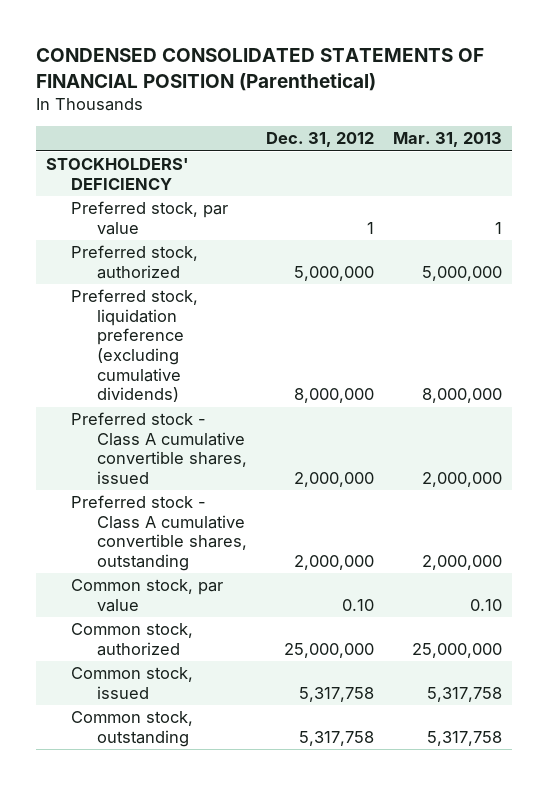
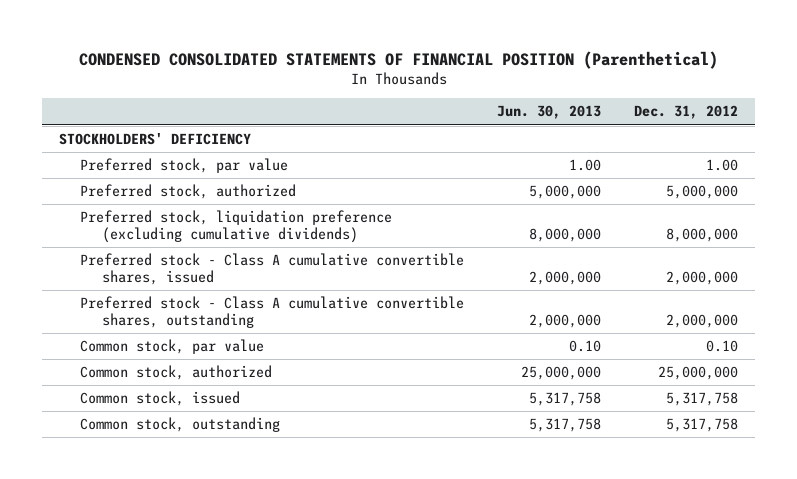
[393,132,503,148] Mar. 31, 2013 -> none
none -> [497,105,602,120] Jun. 30, 2013
[367,221,375,234] 1 -> [706,159,739,172] 1.00

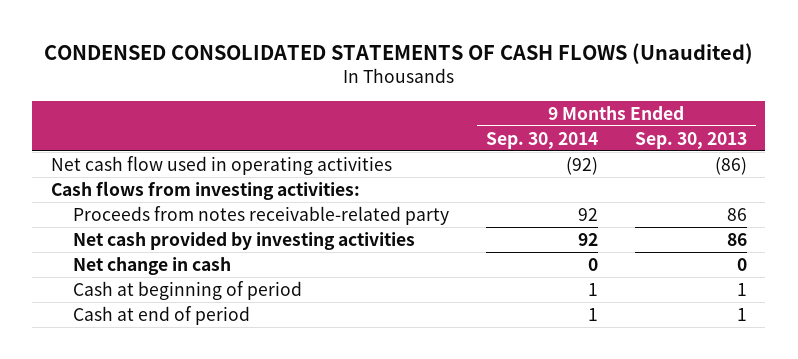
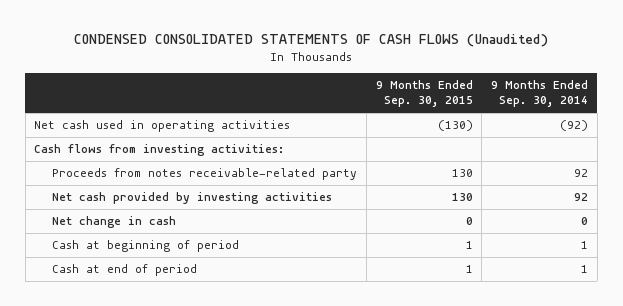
[634,131,747,149] Sep. 30, 2013 -> none
none -> [375,79,473,108] 9 Months Ended Sep. 30, 2015
[50,155,392,175] Net cash flow used in operating activities -> [34,120,291,133] Net cash used in operating activities

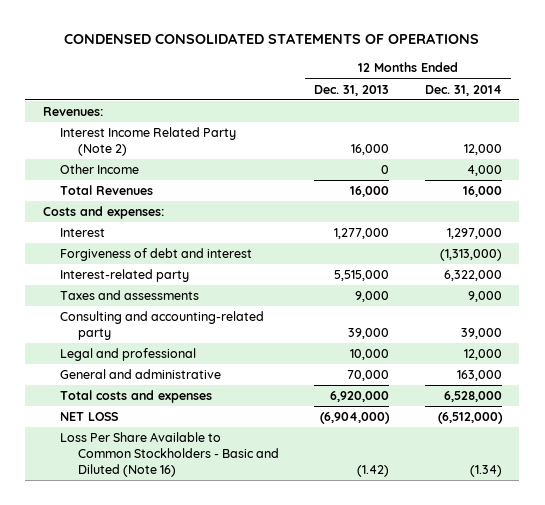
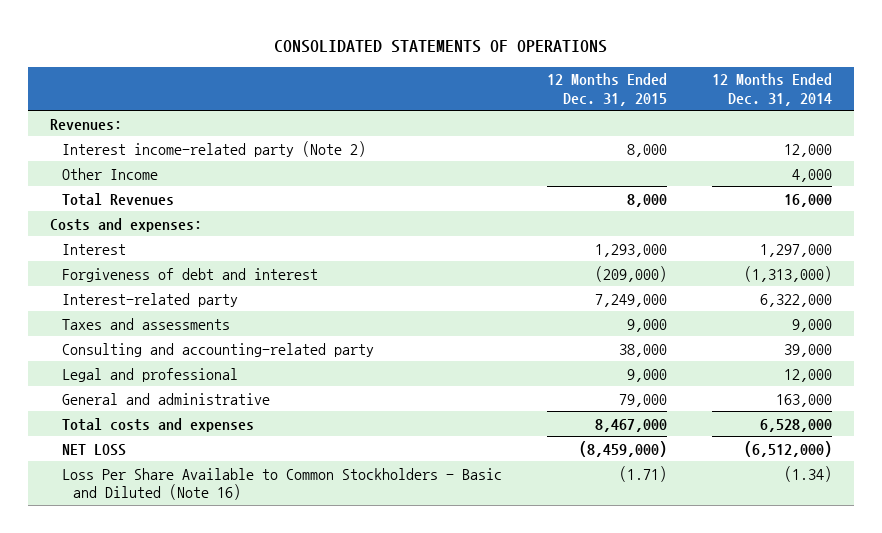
[64,33,480,45] CONDENSED CONSOLIDATED STATEMENTS OF OPERATIONS -> [273,40,607,54] CONSOLIDATED STATEMENTS OF OPERATIONS
[314,84,390,96] Dec. 31, 2013 -> none
none -> [546,73,667,106] 12 Months Ended Dec. 31, 2015
[60,127,237,157] Interest Income Related Party (Note 2) -> [61,140,366,157] Interest income-related party (Note 2)

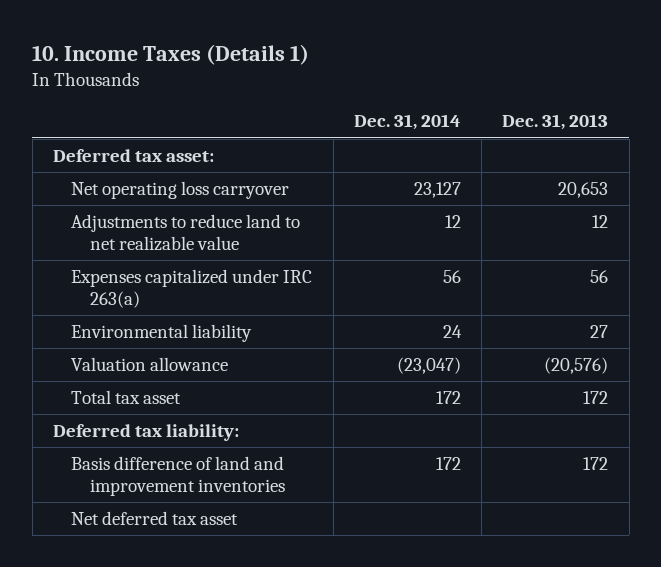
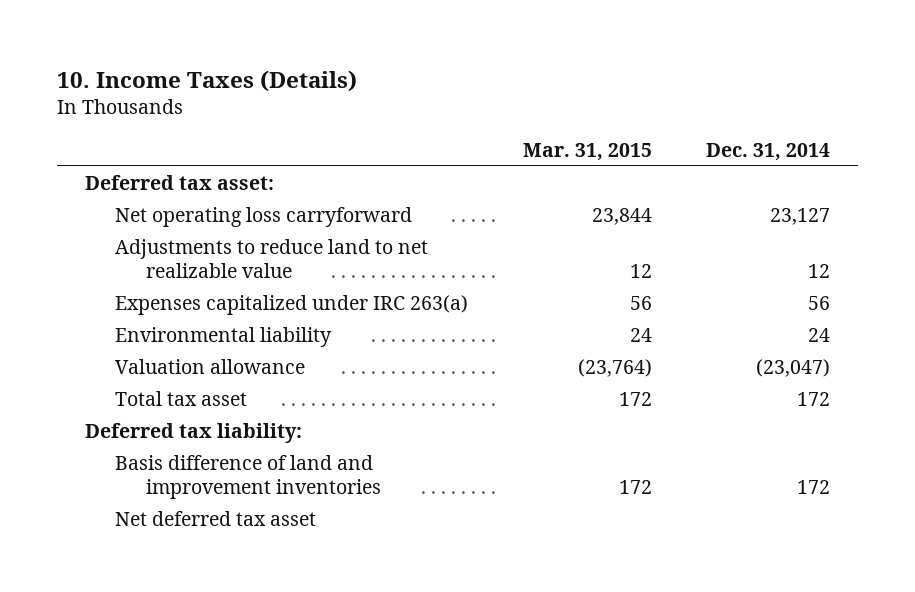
[32,43,310,65] 10. Income Taxes (Details 1) -> [57,69,358,92] 10. Income Taxes (Details)
[502,114,609,131] Dec. 31, 2013 -> none
none -> [522,142,652,161] Mar. 31, 2015
[71,181,290,200] Net operating loss carryover -> [115,206,413,227] Net operating loss carryforward

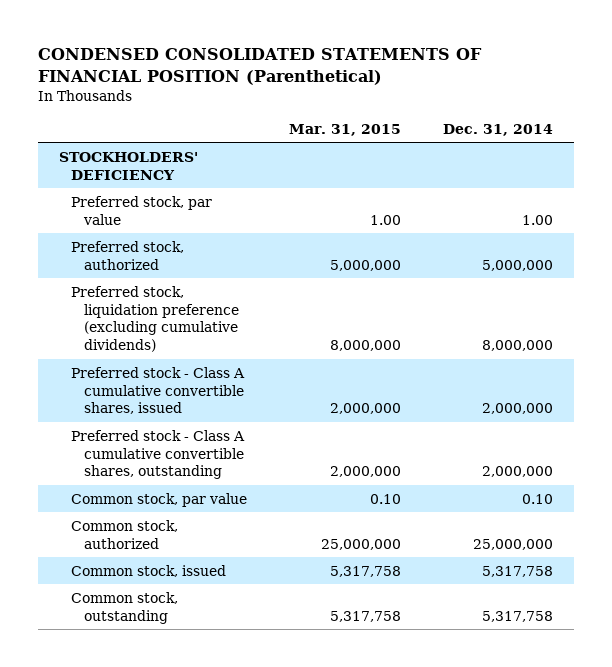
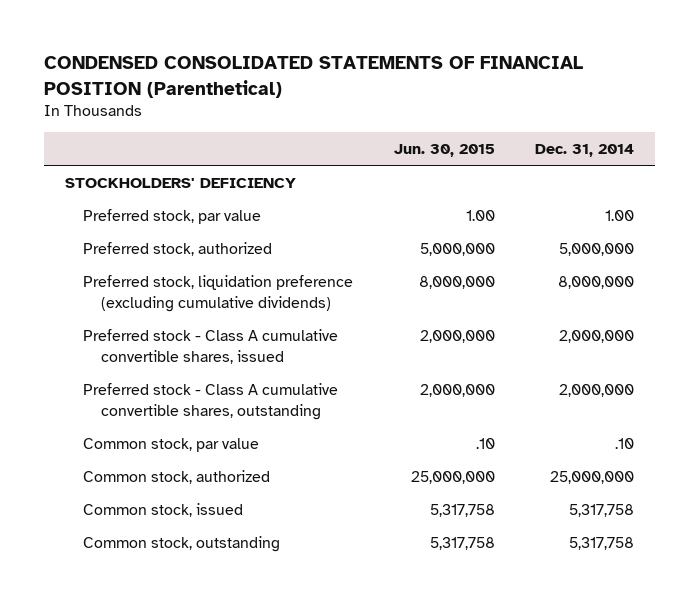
[289,123,402,136] Mar. 31, 2015 -> none
none -> [393,144,495,158] Jun. 30, 2015
[521,493,553,504] 0.10 -> [615,437,635,449] .10

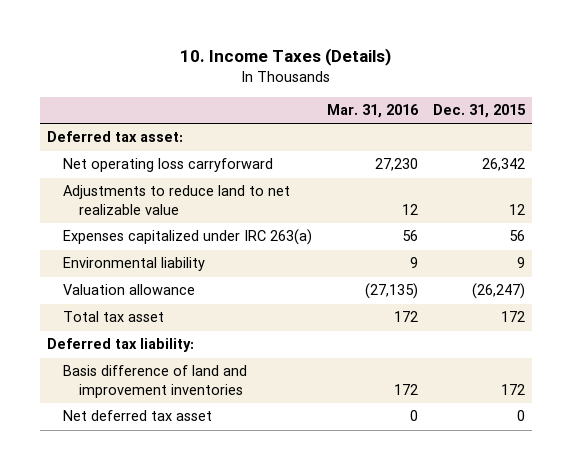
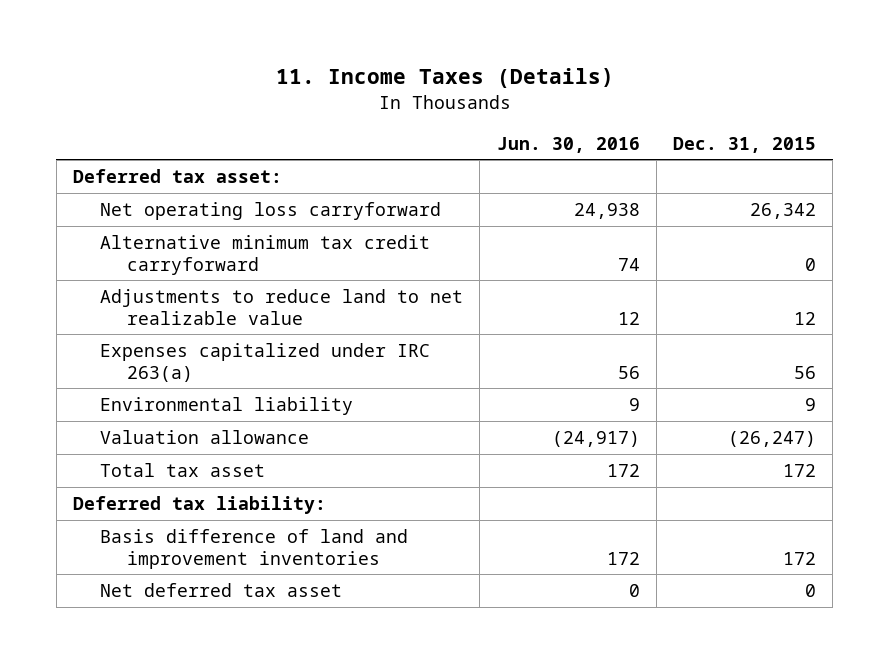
[179,48,391,67] 10. Income Taxes (Details) -> [275,68,614,89] 11. Income Taxes (Details)
[326,104,419,119] Mar. 31, 2016 -> none
none -> [496,136,640,153] Jun. 30, 2016
none -> [100,234,431,275] Alternative minimum tax credit carryforward

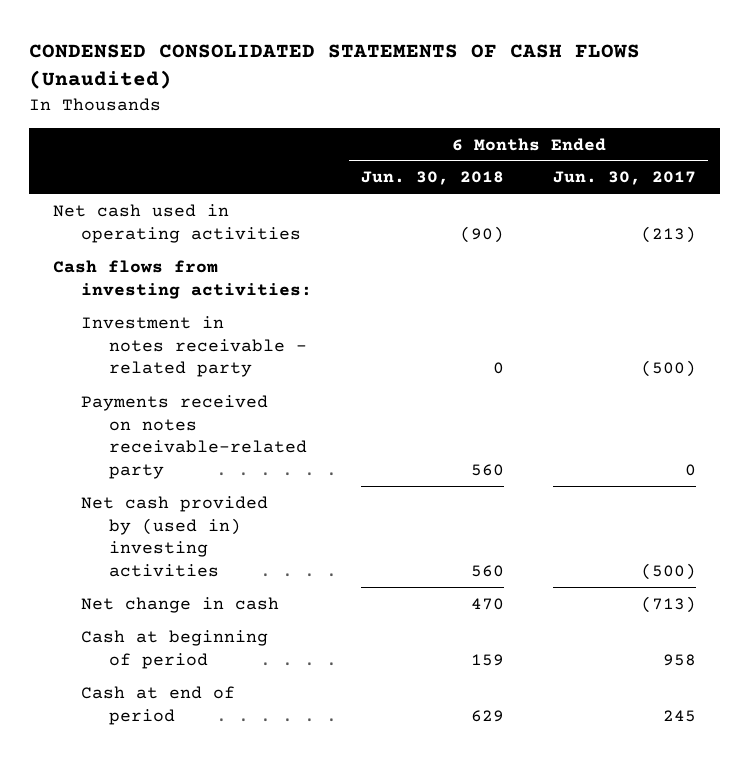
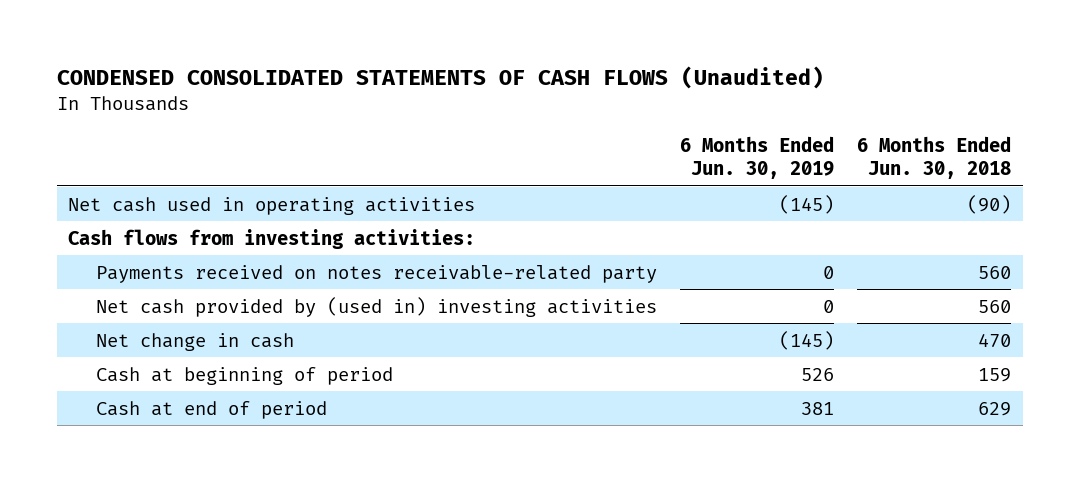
[552,171,696,186] Jun. 30, 2017 -> none
none -> [679,136,834,180] 6 Months Ended Jun. 30, 2019
[81,315,308,378] Investment in notes receivable - related party -> none

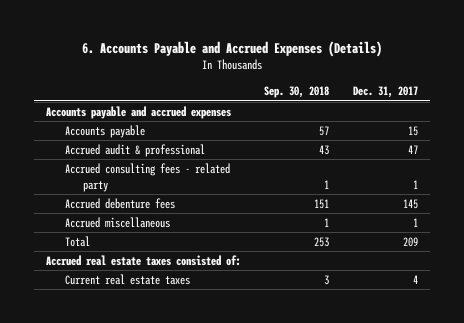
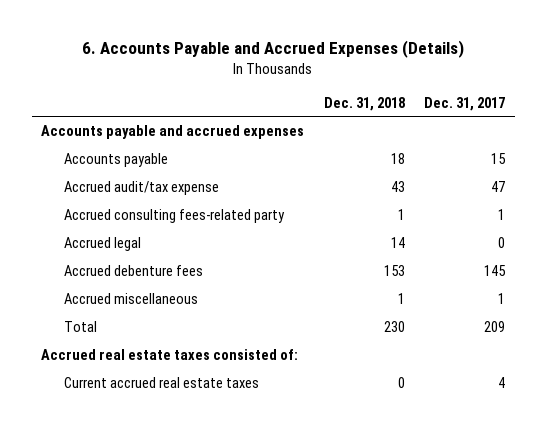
[264,86,330,99] Sep. 30, 2018 -> none
none -> [323,96,405,111] Dec. 31, 2018
[64,143,205,157] Accrued audit & professional -> [64,180,220,195] Accrued audit/tax expense
[64,162,230,192] Accrued consulting fees - related party -> [64,208,286,223] Accrued consulting fees-related party
none -> [64,236,142,251] Accrued legal
[64,273,190,285] Current real estate taxes -> [64,376,260,388] Current accrued real estate taxes

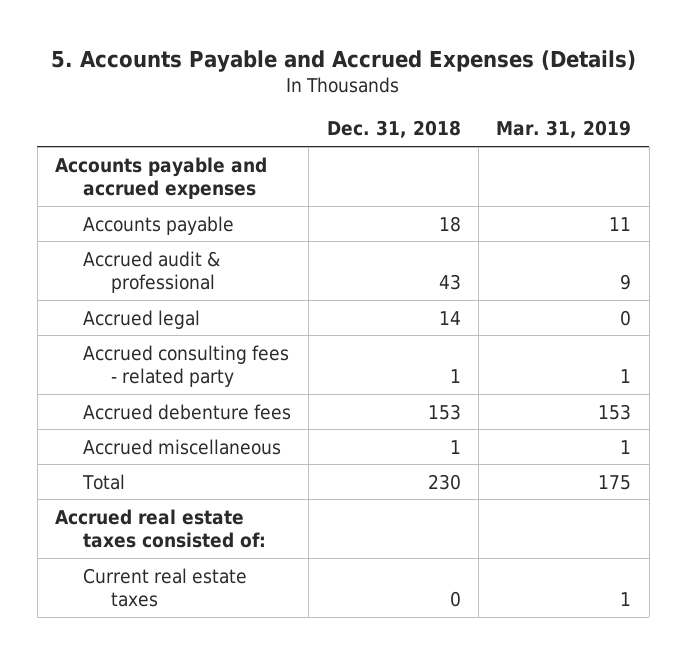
[82,40,465,59] 6. Accounts Payable and Accrued Expenses (Details) -> [51,49,637,72] 5. Accounts Payable and Accrued Expenses (Details)
[424,96,506,111] Dec. 31, 2017 -> none
none -> [496,120,632,139] Mar. 31, 2019
[64,208,286,223] Accrued consulting fees-related party -> none
[64,180,220,195] Accrued audit/tax expense -> [83,250,221,293] Accrued audit & professional
none -> [83,344,290,387] Accrued consulting fees - related party
[64,376,260,388] Current accrued real estate taxes -> [83,567,248,607] Current real estate taxes

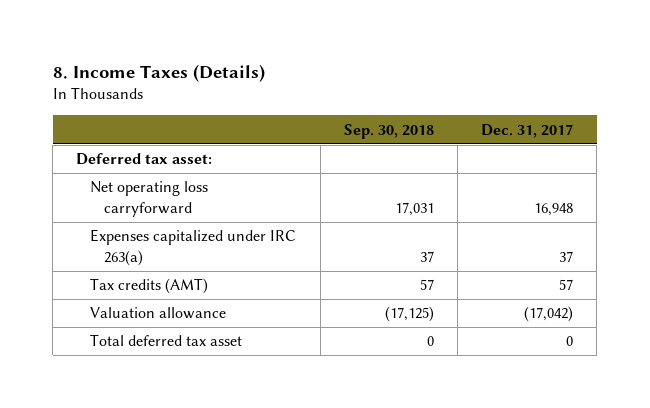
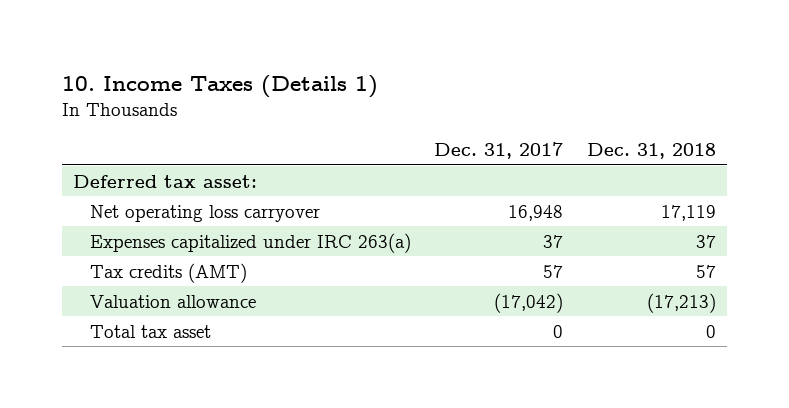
[52,63,265,82] 8. Income Taxes (Details) -> [61,74,378,98] 10. Income Taxes (Details 1)
[343,123,434,139] Sep. 30, 2018 -> none
none -> [586,142,716,159] Dec. 31, 2018
[90,181,209,217] Net operating loss carryforward -> [89,204,320,222] Net operating loss carryover
[90,334,243,347] Total deferred tax asset -> [89,324,211,338] Total tax asset

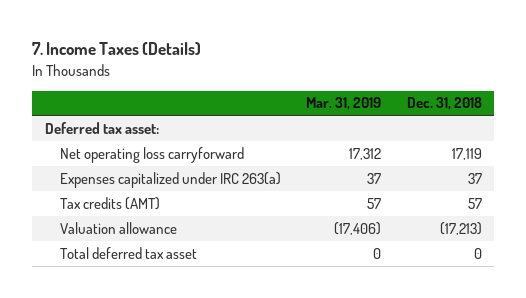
[61,74,378,98] 10. Income Taxes (Details 1) -> [32,42,202,56] 7. Income Taxes (Details)
[434,141,564,159] Dec. 31, 2017 -> none
none -> [306,97,382,111] Mar. 31, 2019
[89,204,320,222] Net operating loss carryover -> [60,146,245,163] Net operating loss carryforward
[89,324,211,338] Total tax asset -> [60,246,198,259] Total deferred tax asset

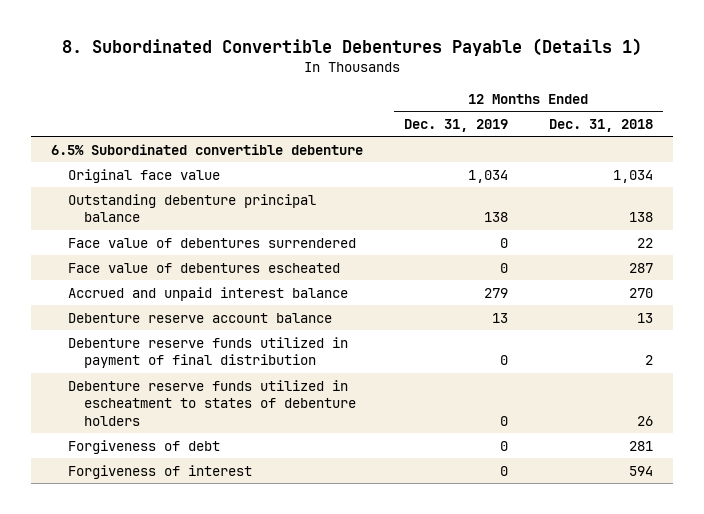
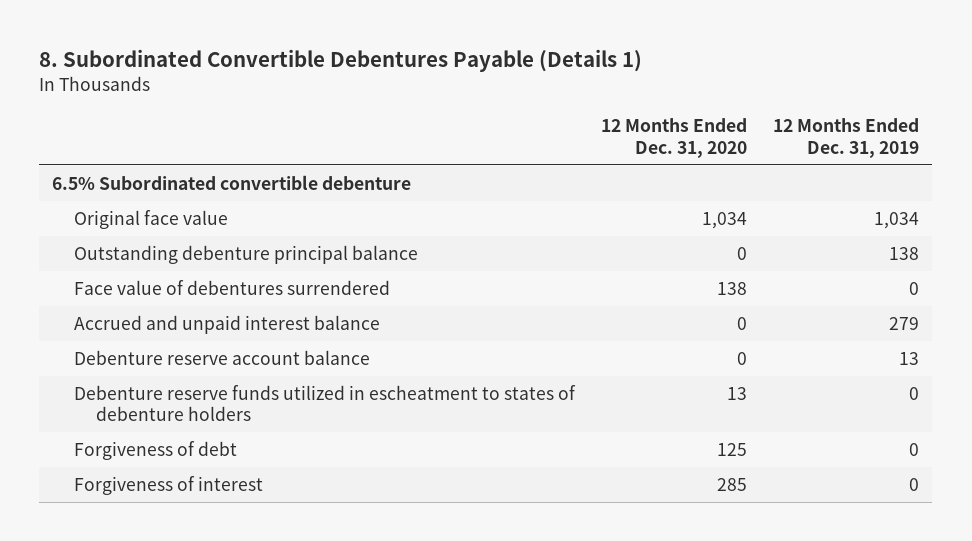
[548,118,653,132] Dec. 31, 2018 -> none
none -> [601,118,748,158] 12 Months Ended Dec. 31, 2020
[67,262,340,273] Face value of debentures escheated -> none
[67,336,348,369] Debenture reserve funds utilized in payment of final distribution -> none

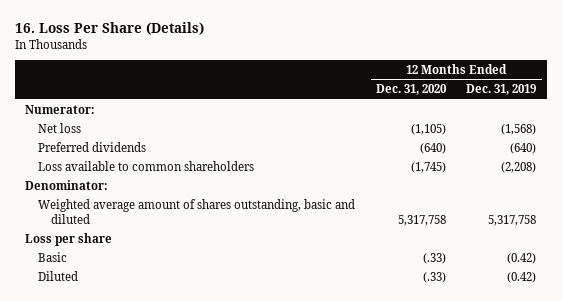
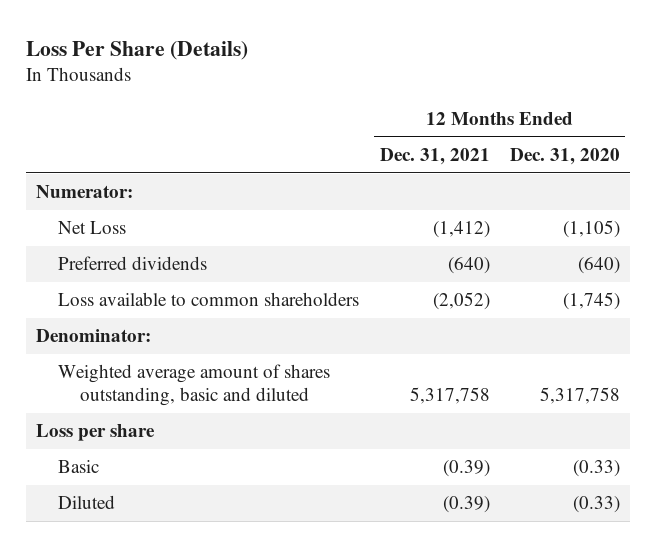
[14,21,204,35] 16. Loss Per Share (Details) -> [26,40,249,60] Loss Per Share (Details)
[466,84,537,96] Dec. 31, 2019 -> none
none -> [379,147,490,165] Dec. 31, 2021
[38,122,82,133] Net loss -> [58,221,127,235] Net Loss
[422,252,446,264] (.33) -> [572,460,620,478] (0.33)
[422,271,446,283] (.33) -> [572,496,620,514] (0.33)

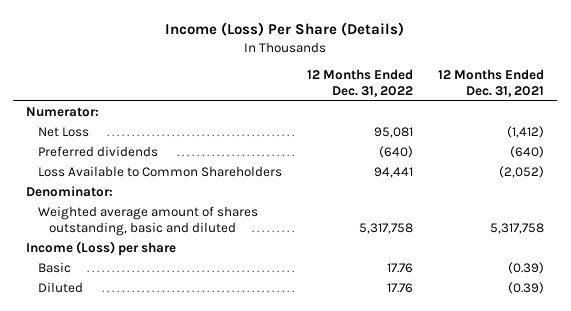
[26,40,249,60] Loss Per Share (Details) -> [165,22,405,37] Income (Loss) Per Share (Details)
[509,147,620,165] Dec. 31, 2020 -> none
none -> [306,69,413,98] 12 Months Ended Dec. 31, 2022
[58,292,360,307] Loss available to common shareholders -> [37,166,282,178] Loss Available to Common Shareholders
[36,424,156,442] Loss per share -> [26,241,177,257] Income (Loss) per share

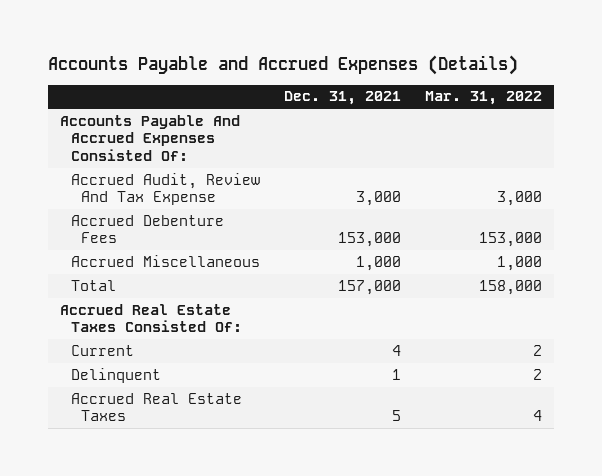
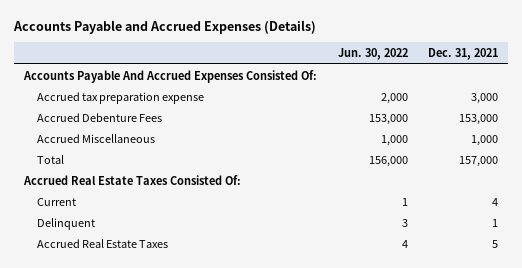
[424,91,542,106] Mar. 31, 2022 -> none
none -> [337,47,408,60] Jun. 30, 2022
[70,172,260,206] Accrued Audit, Review And Tax Expense -> [37,91,205,104] Accrued tax preparation expense

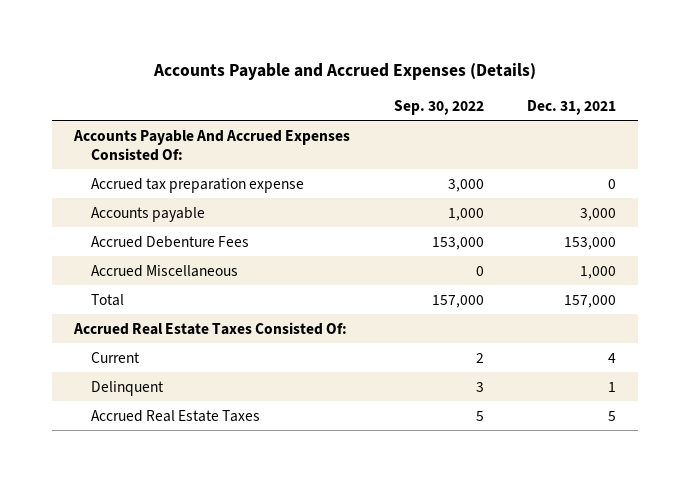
[337,47,408,60] Jun. 30, 2022 -> none
none -> [393,99,484,115] Sep. 30, 2022
[471,92,499,104] 3,000 -> [608,178,617,189] 0
none -> [91,206,206,222] Accounts payable

